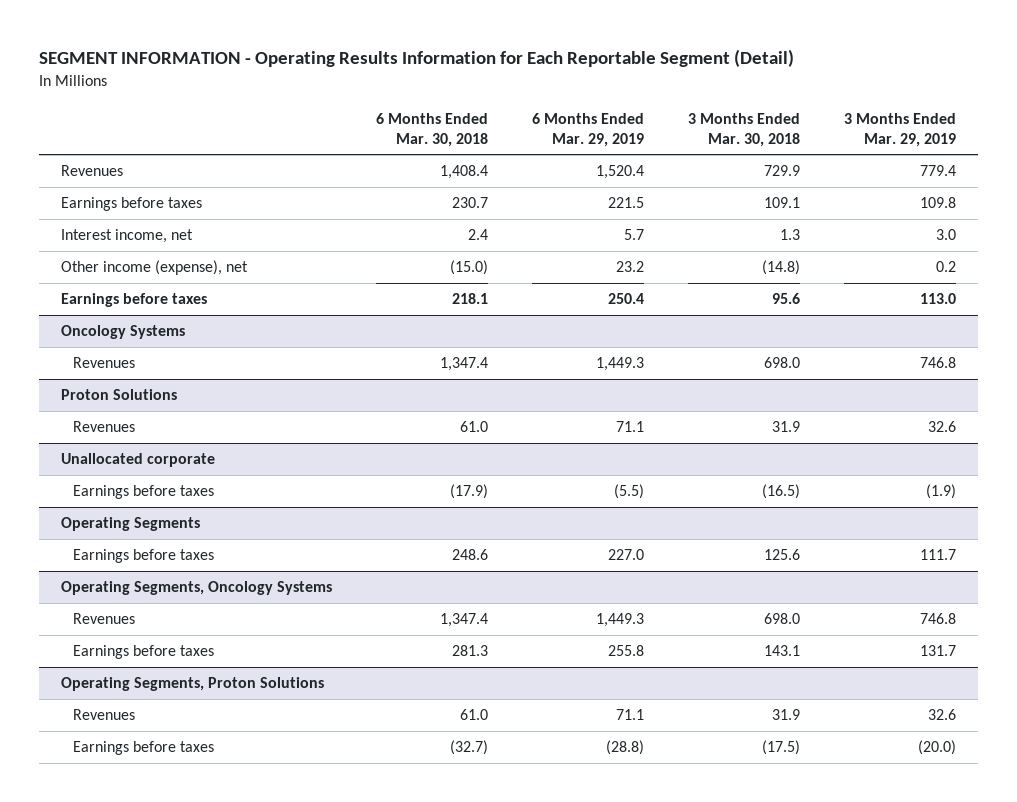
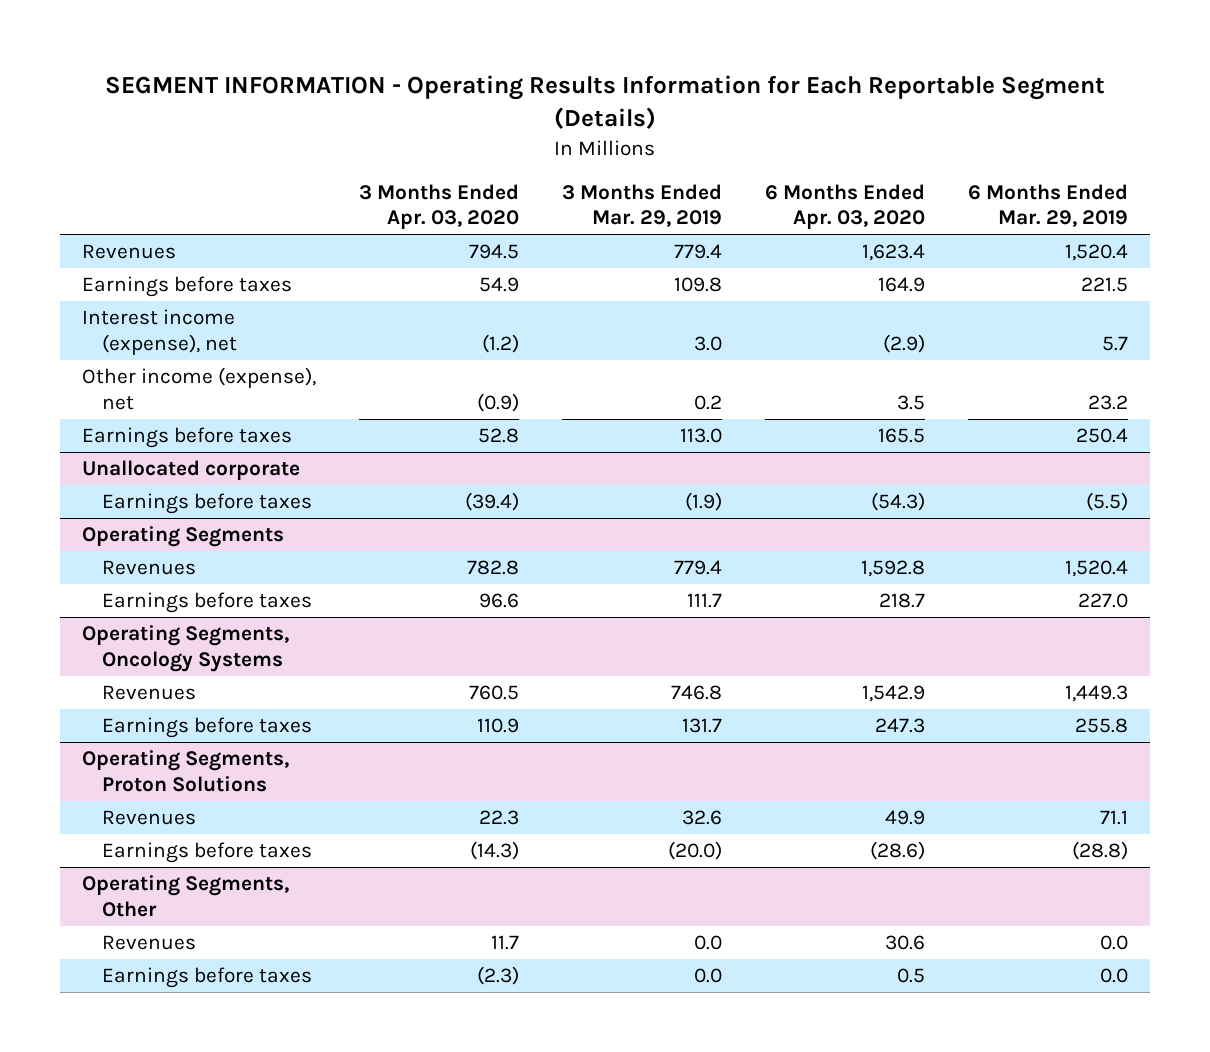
[39,49,795,68] SEGMENT INFORMATION - Operating Results Information for Each Reportable Segment (Detail) -> [105,75,1106,130] SEGMENT INFORMATION - Operating Results Information for Each Reportable Segment (Details)
[375,112,488,147] 6 Months Ended Mar. 30, 2018 -> none
[687,112,800,147] 3 Months Ended Mar. 30, 2018 -> none
none -> [359,183,520,230] 3 Months Ended Apr. 03, 2020
none -> [765,183,926,230] 6 Months Ended Apr. 03, 2020
[61,229,194,244] Interest income, net -> [81,309,238,355] Interest income (expense), net
[61,325,186,340] Oncology Systems -> none
[72,357,135,369] Revenues -> none
[61,389,178,401] Proton Solutions -> none
[72,421,135,433] Revenues -> none
none -> [102,560,197,576] Revenues
none -> [81,875,289,917] Operating Segments, Other
none -> [102,935,197,951] Revenues
none -> [102,967,313,989] Earnings before taxes

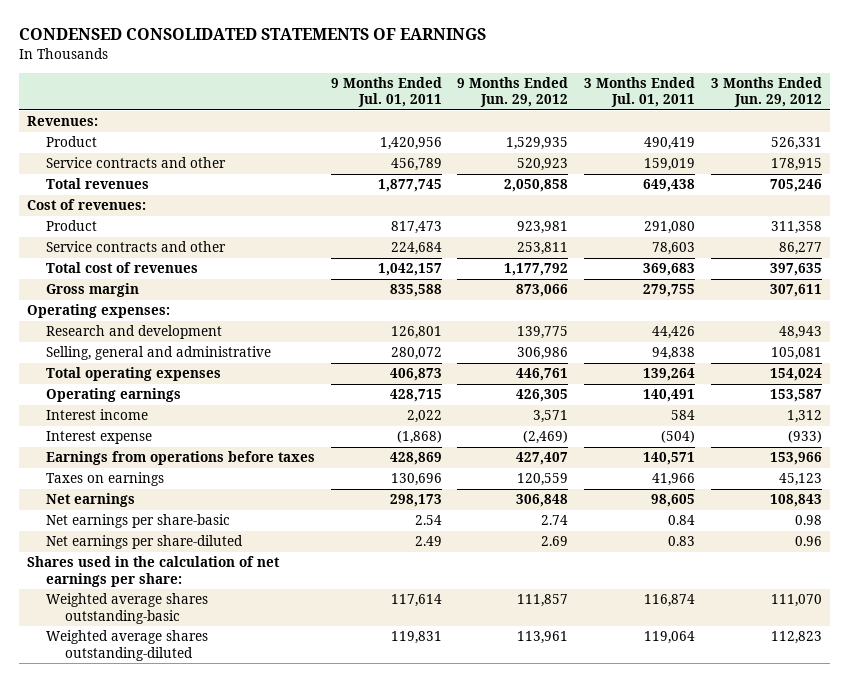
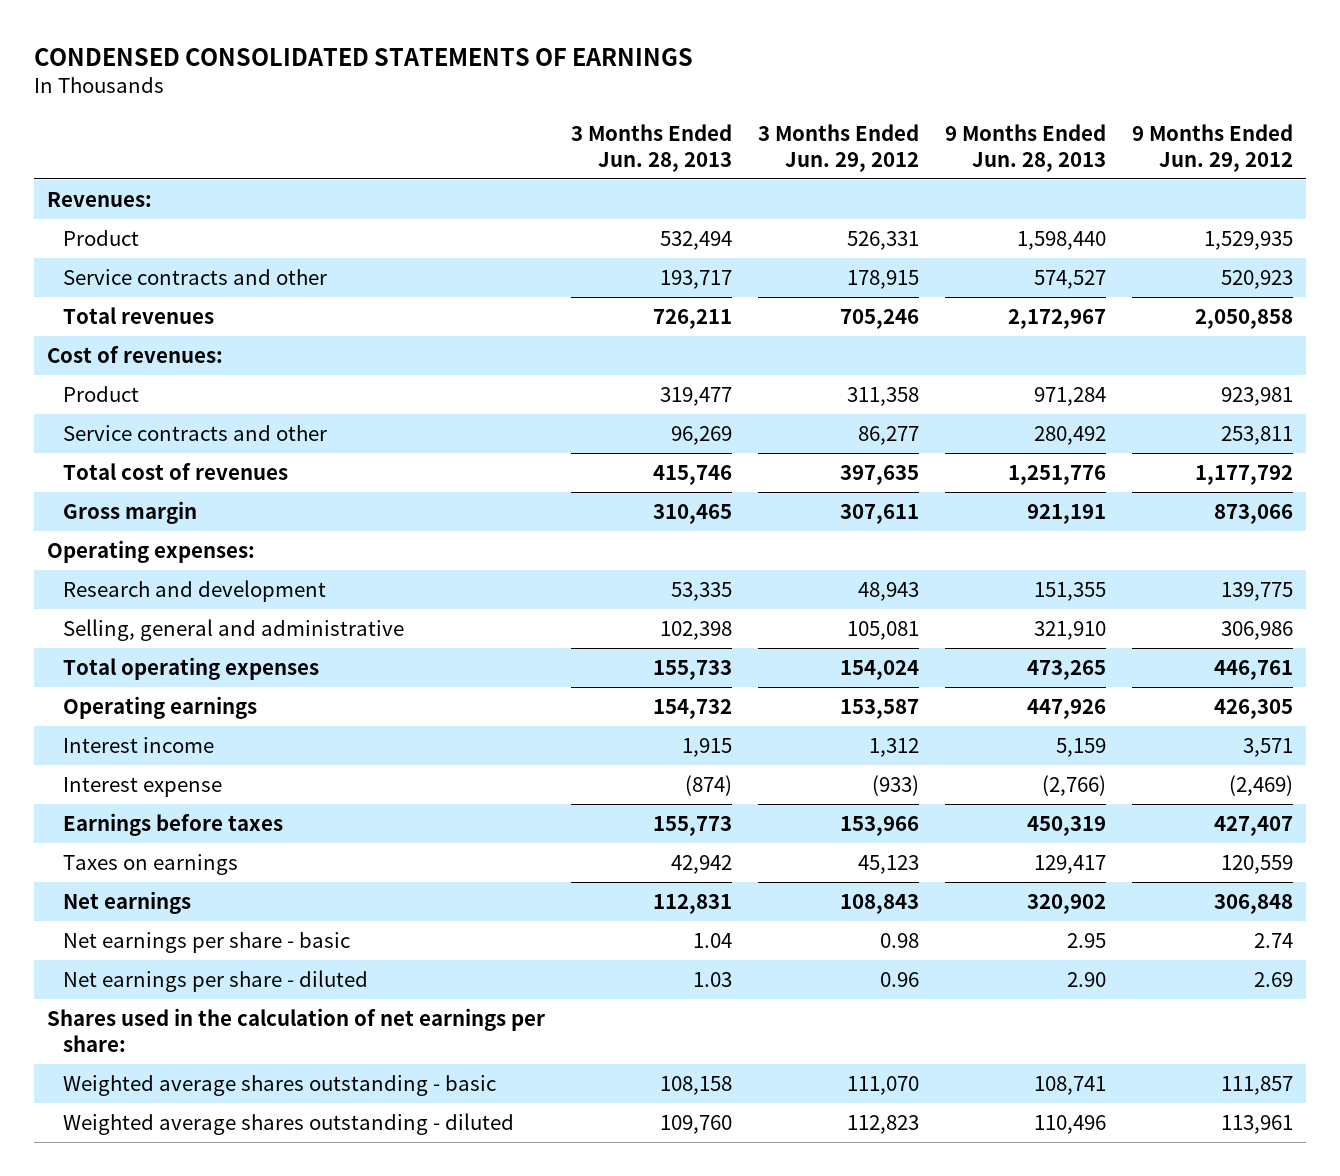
[330,76,442,108] 9 Months Ended Jul. 01, 2011 -> none
[584,76,696,108] 3 Months Ended Jul. 01, 2011 -> none
none -> [571,123,733,172] 3 Months Ended Jun. 28, 2013
none -> [945,123,1107,172] 9 Months Ended Jun. 28, 2013
[45,451,315,466] Earnings from operations before taxes -> [63,812,284,836] Earnings before taxes
[45,514,230,529] Net earnings per share-basic -> [63,931,351,953] Net earnings per share - basic
[45,535,243,550] Net earnings per share-diluted -> [63,969,369,992] Net earnings per share - diluted
[45,593,208,624] Weighted average shares outstanding-basic -> [63,1074,497,1096] Weighted average shares outstanding - basic
[45,630,208,661] Weighted average shares outstanding-diluted -> [63,1112,515,1135] Weighted average shares outstanding - diluted

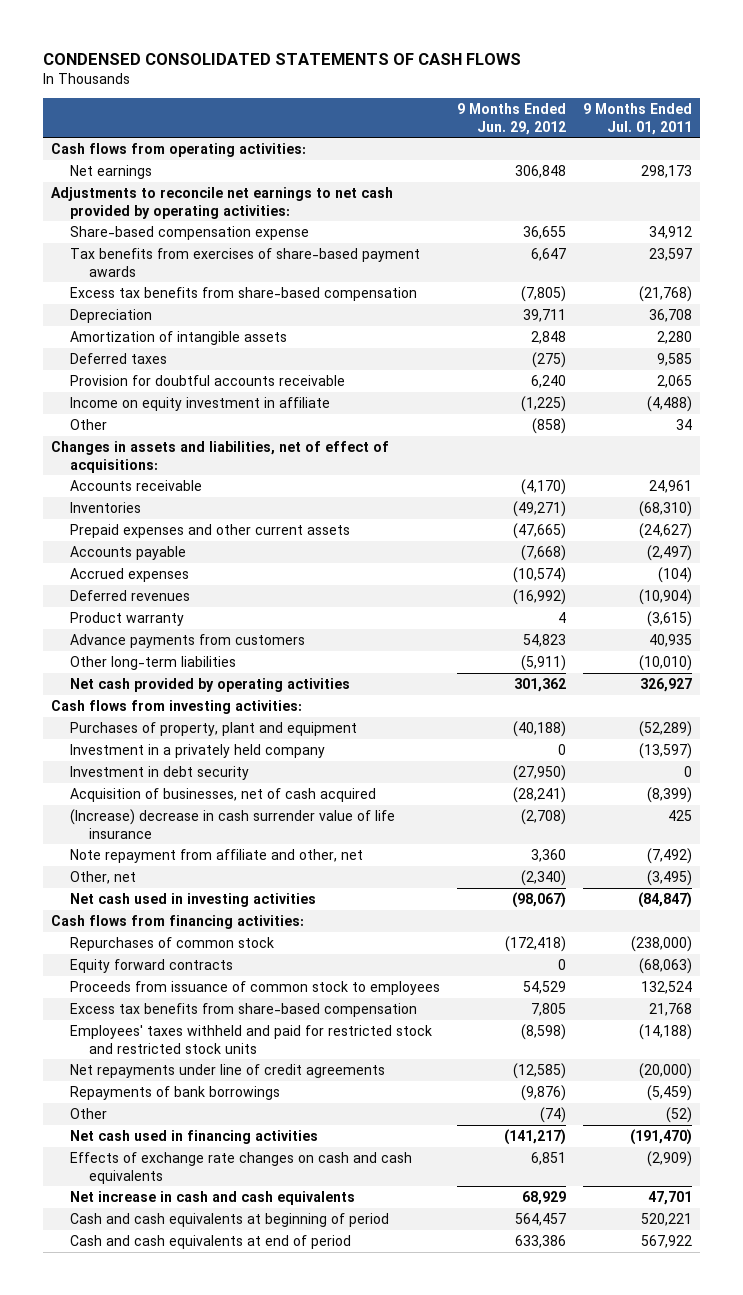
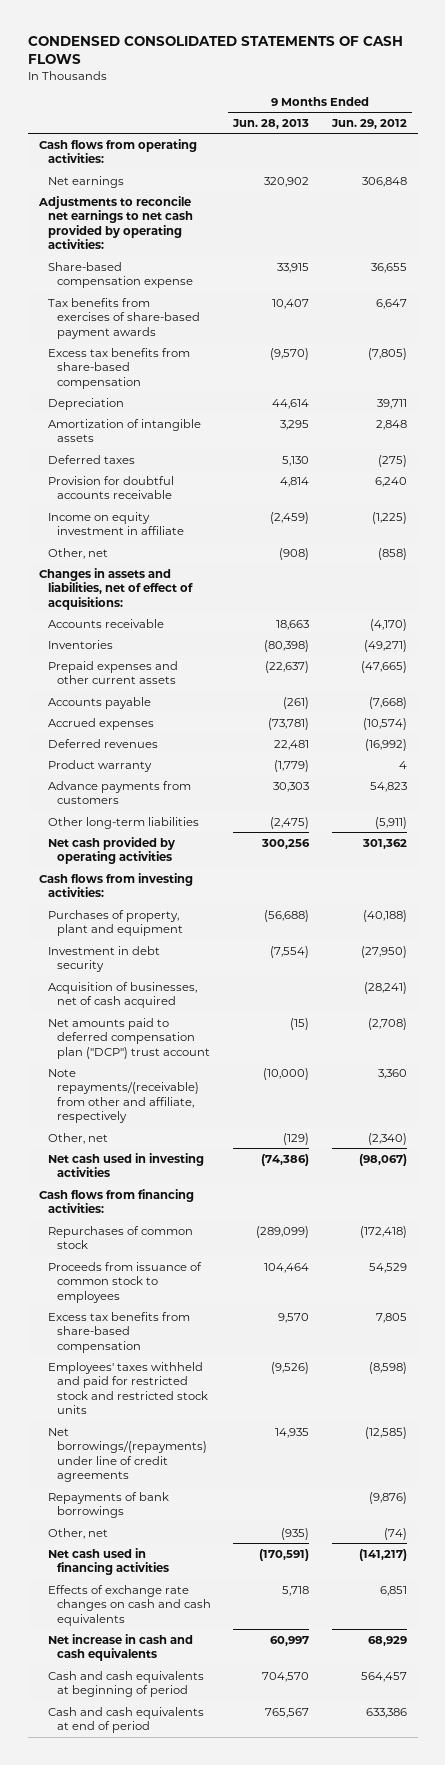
[582,102,692,135] 9 Months Ended Jul. 01, 2011 -> none
none -> [232,119,310,130] Jun. 28, 2013
[70,418,108,430] Other -> [47,547,108,559] Other, net
[70,743,326,758] Investment in a privately held company -> none
[70,808,396,839] (Increase) decrease in cash surrender value of life insurance -> [47,1017,211,1059] Net amounts paid to deferred compensation plan ("DCP") trust account
[70,848,364,863] Note repayment from affiliate and other, net -> [47,1068,200,1124] Note repayments/(receivable) from other and affiliate, respectively
[70,958,234,973] Equity forward contracts -> none
[70,1063,386,1078] Net repayments under line of credit agreements -> [47,1427,208,1483] Net borrowings/(repayments) under line of credit agreements
[70,1107,108,1119] Other -> [47,1527,108,1539] Other, net

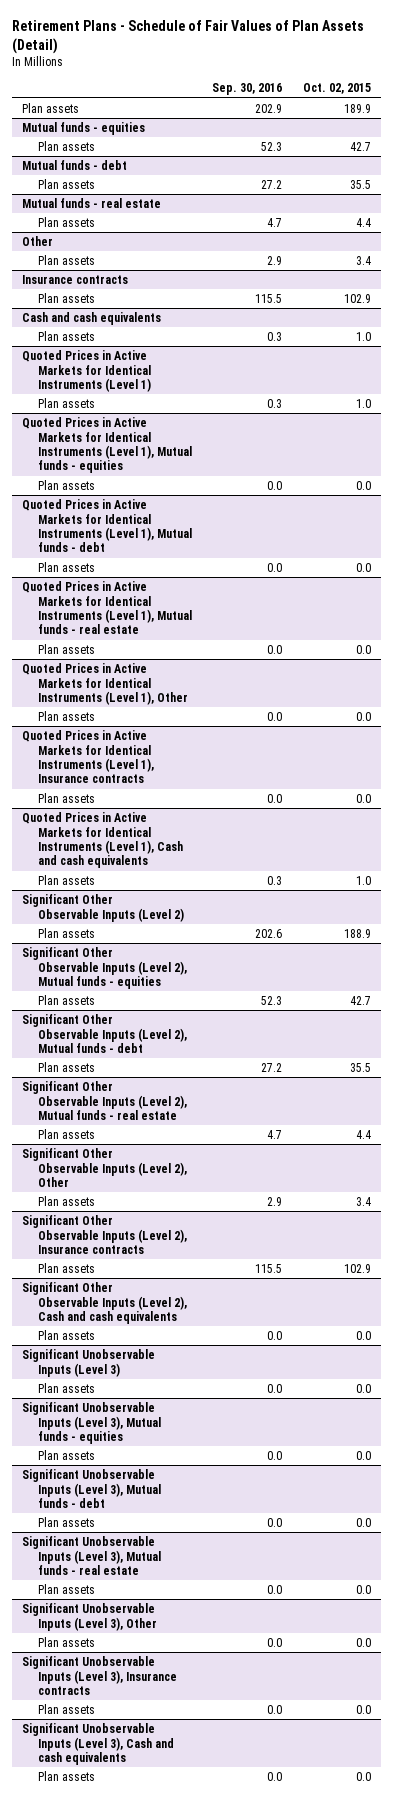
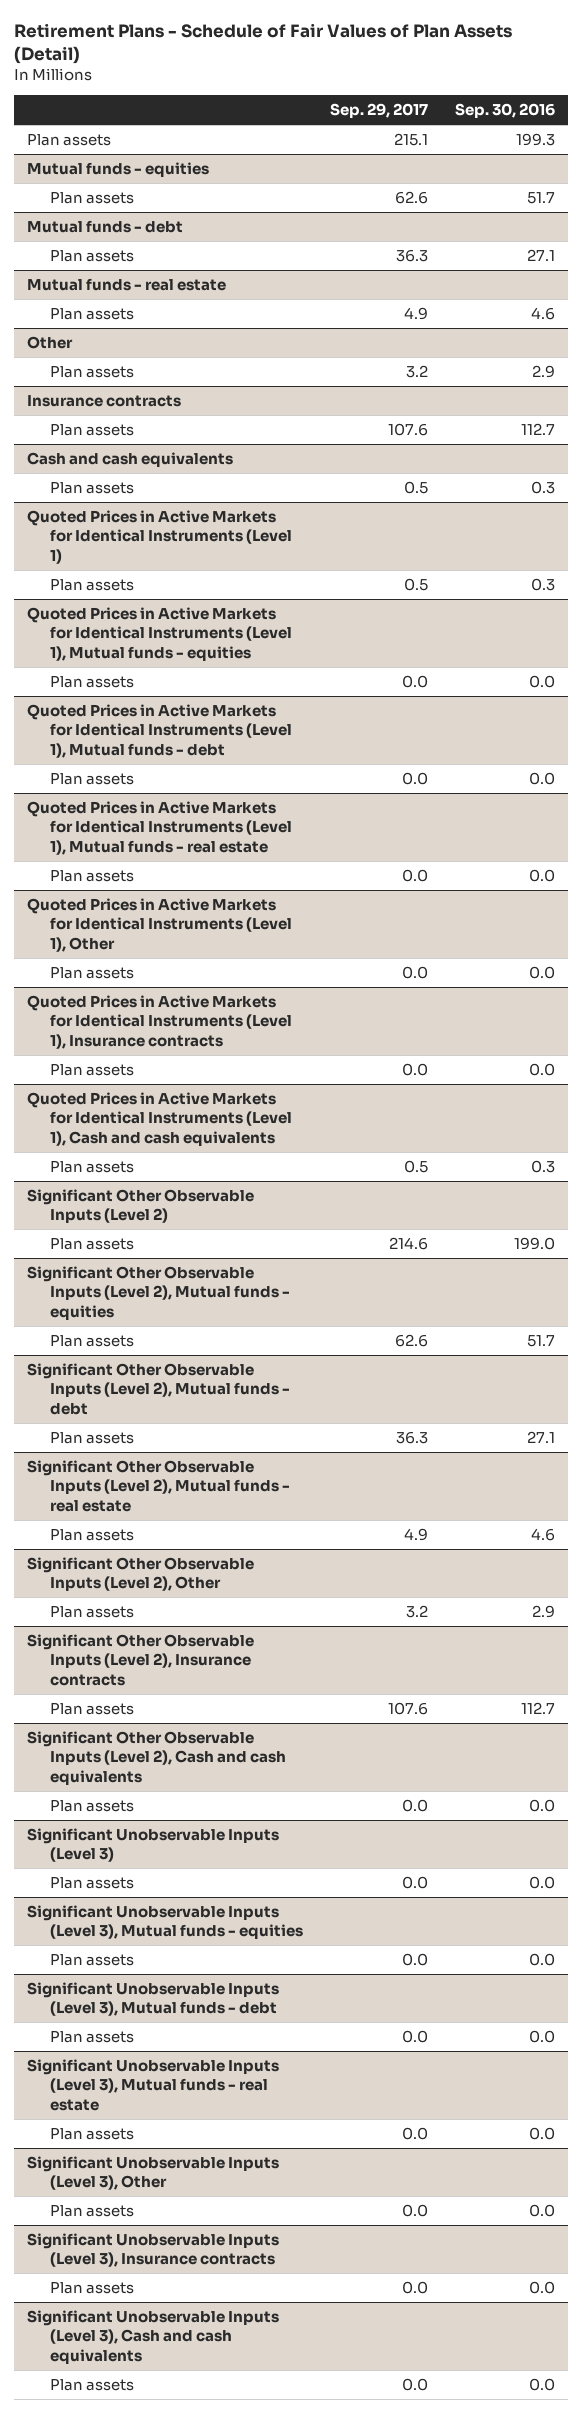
[302,83,371,95] Oct. 02, 2015 -> none
none -> [329,102,428,118] Sep. 29, 2017
[255,104,283,114] 202.9 -> [515,132,555,146] 199.3
[261,142,283,152] 52.3 -> [526,191,555,204] 51.7
[261,180,283,190] 27.2 -> [526,248,555,261] 27.1
[267,218,283,228] 4.7 -> [530,306,555,320] 4.6
[255,294,283,304] 115.5 -> [520,422,555,435] 112.7
[255,929,283,939] 202.6 -> [513,1236,555,1250] 199.0
[261,996,283,1006] 52.3 -> [526,1334,555,1347] 51.7
[261,1063,283,1073] 27.2 -> [526,1430,555,1443] 27.1
[267,1130,283,1140] 4.7 -> [530,1527,555,1541] 4.6
[255,1264,283,1274] 115.5 -> [520,1701,555,1714] 112.7

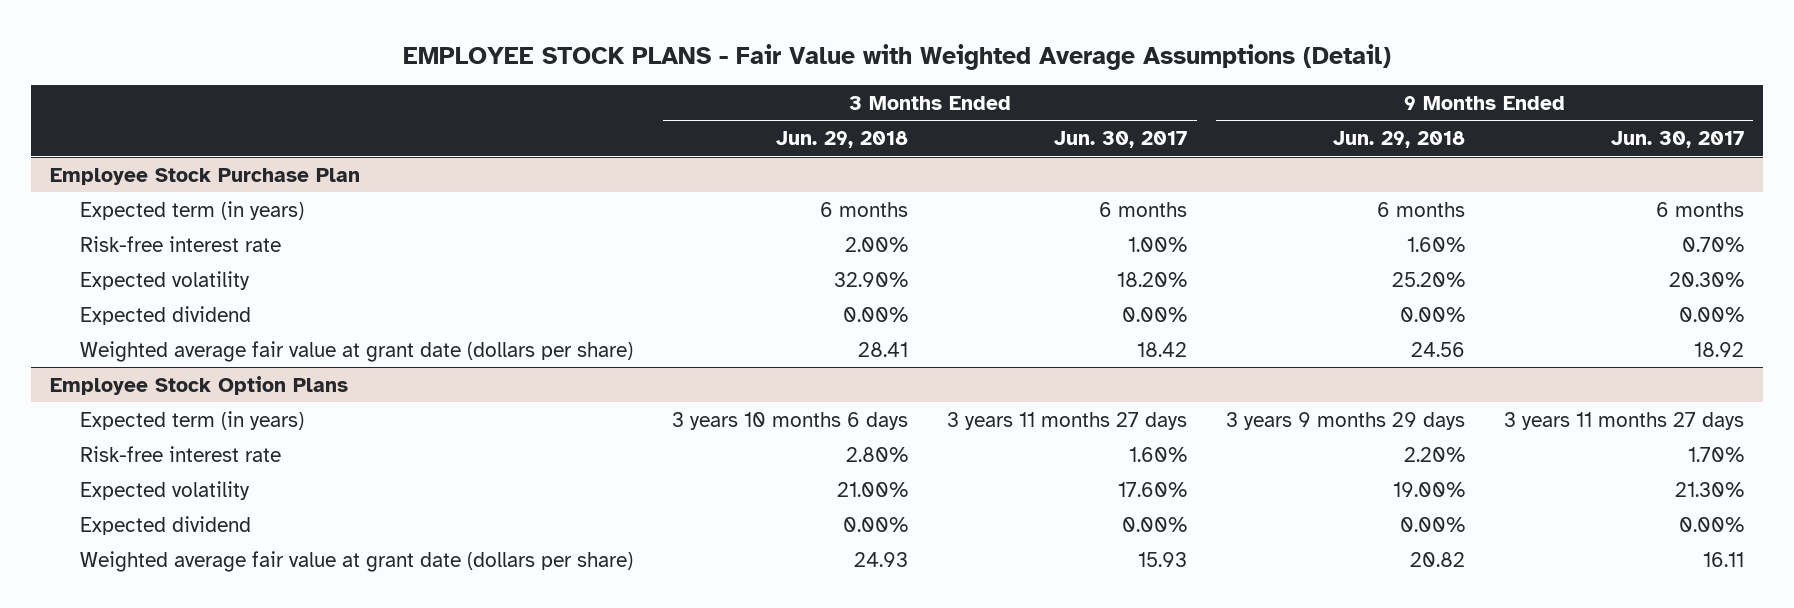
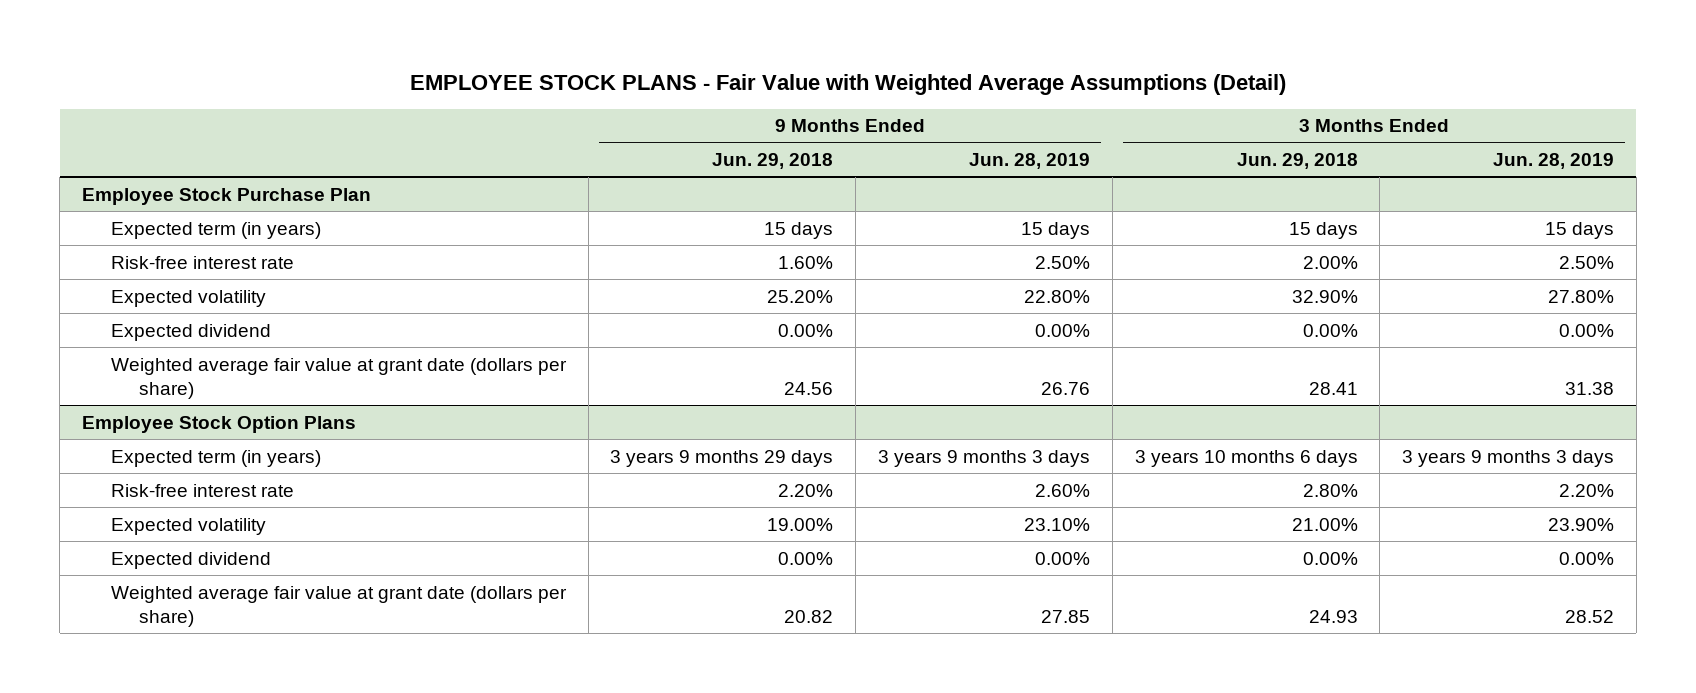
[1053,131,1187,149] Jun. 30, 2017 -> none
[1610,131,1744,149] Jun. 30, 2017 -> none
none -> [968,153,1090,170] Jun. 28, 2019
none -> [1493,153,1615,170] Jun. 28, 2019
[820,201,909,217] 6 months -> [1288,221,1358,239] 15 days
[1376,201,1465,217] 6 months -> [764,221,834,239] 15 days

